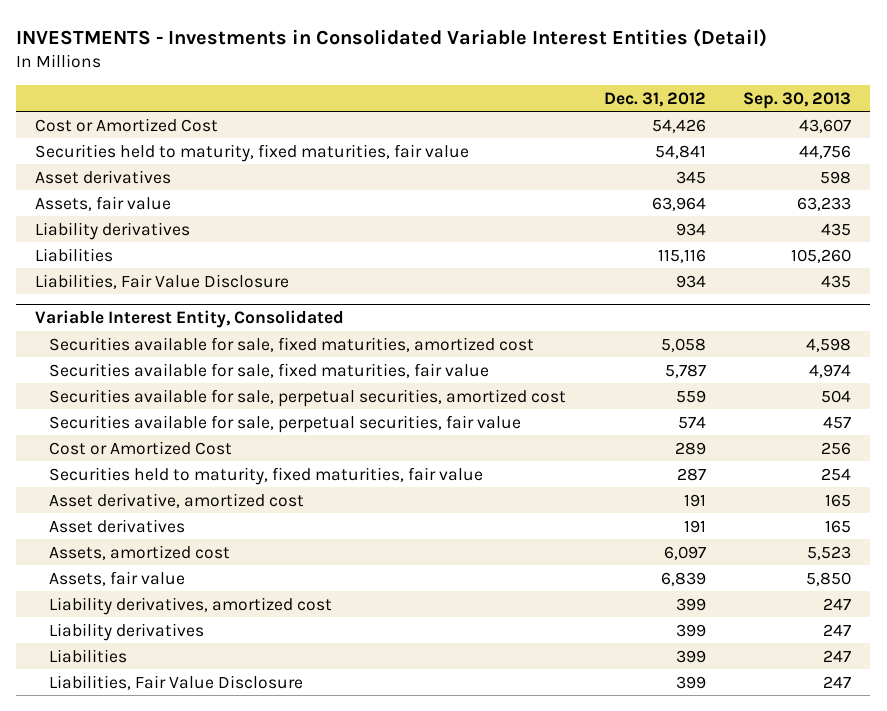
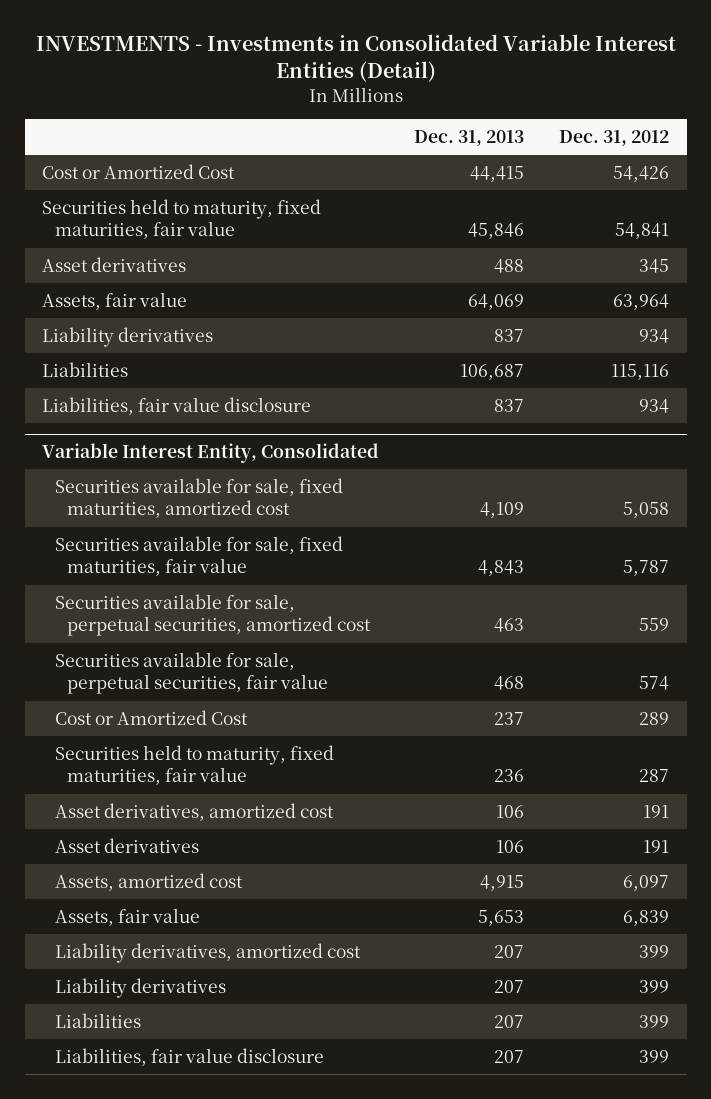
[743,91,852,109] Sep. 30, 2013 -> none
none -> [414,130,525,147] Dec. 31, 2013
[35,273,290,289] Liabilities, Fair Value Disclosure -> [42,396,312,415] Liabilities, fair value disclosure
[48,492,304,508] Asset derivative, amortized cost -> [54,802,334,821] Asset derivatives, amortized cost
[48,674,303,690] Liabilities, Fair Value Disclosure -> [54,1047,324,1066] Liabilities, fair value disclosure

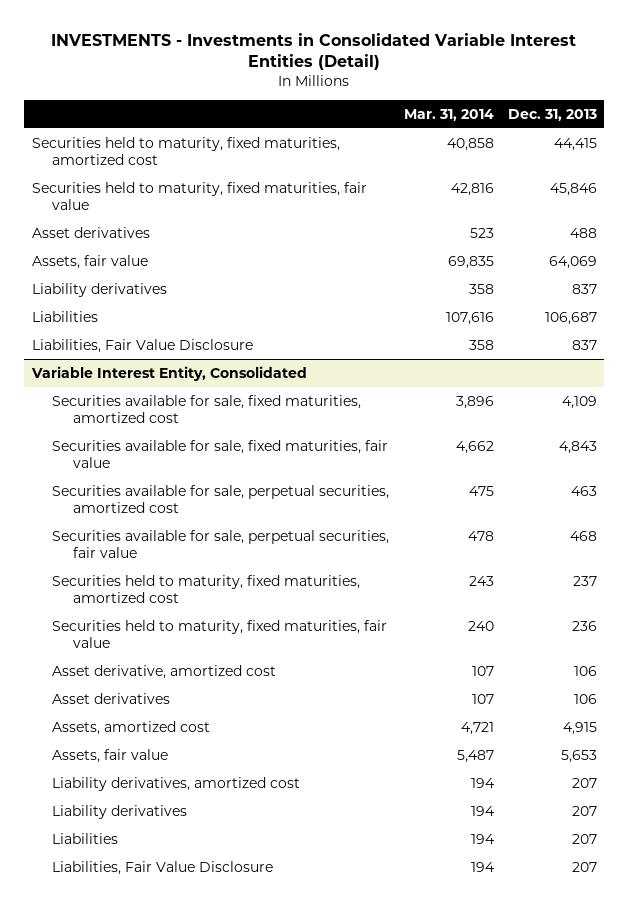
[559,130,670,147] Dec. 31, 2012 -> none
none -> [403,108,494,121] Mar. 31, 2014
[42,163,236,179] Cost or Amortized Cost -> [31,136,340,166] Securities held to maturity, fixed maturities, amortized cost
[42,396,312,415] Liabilities, fair value disclosure -> [31,338,253,353] Liabilities, Fair Value Disclosure
[54,709,248,725] Cost or Amortized Cost -> [52,574,361,604] Securities held to maturity, fixed maturities, amortized cost
[54,802,334,821] Asset derivatives, amortized cost -> [52,664,277,679] Asset derivative, amortized cost
[54,1047,324,1066] Liabilities, fair value disclosure -> [52,860,274,875] Liabilities, Fair Value Disclosure

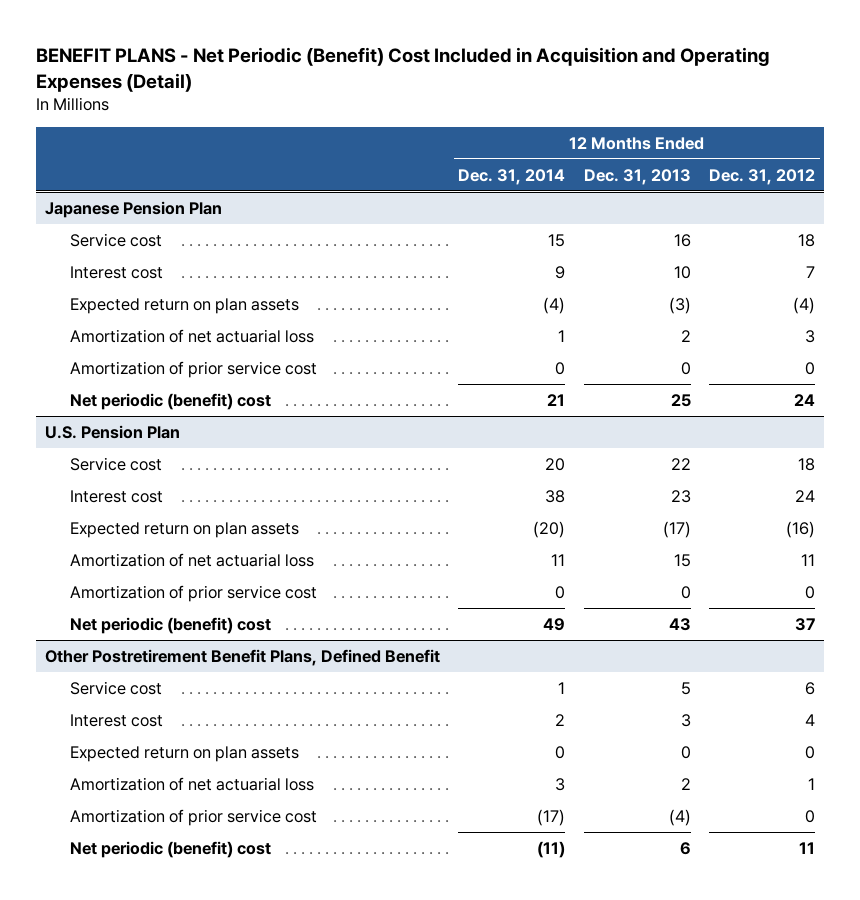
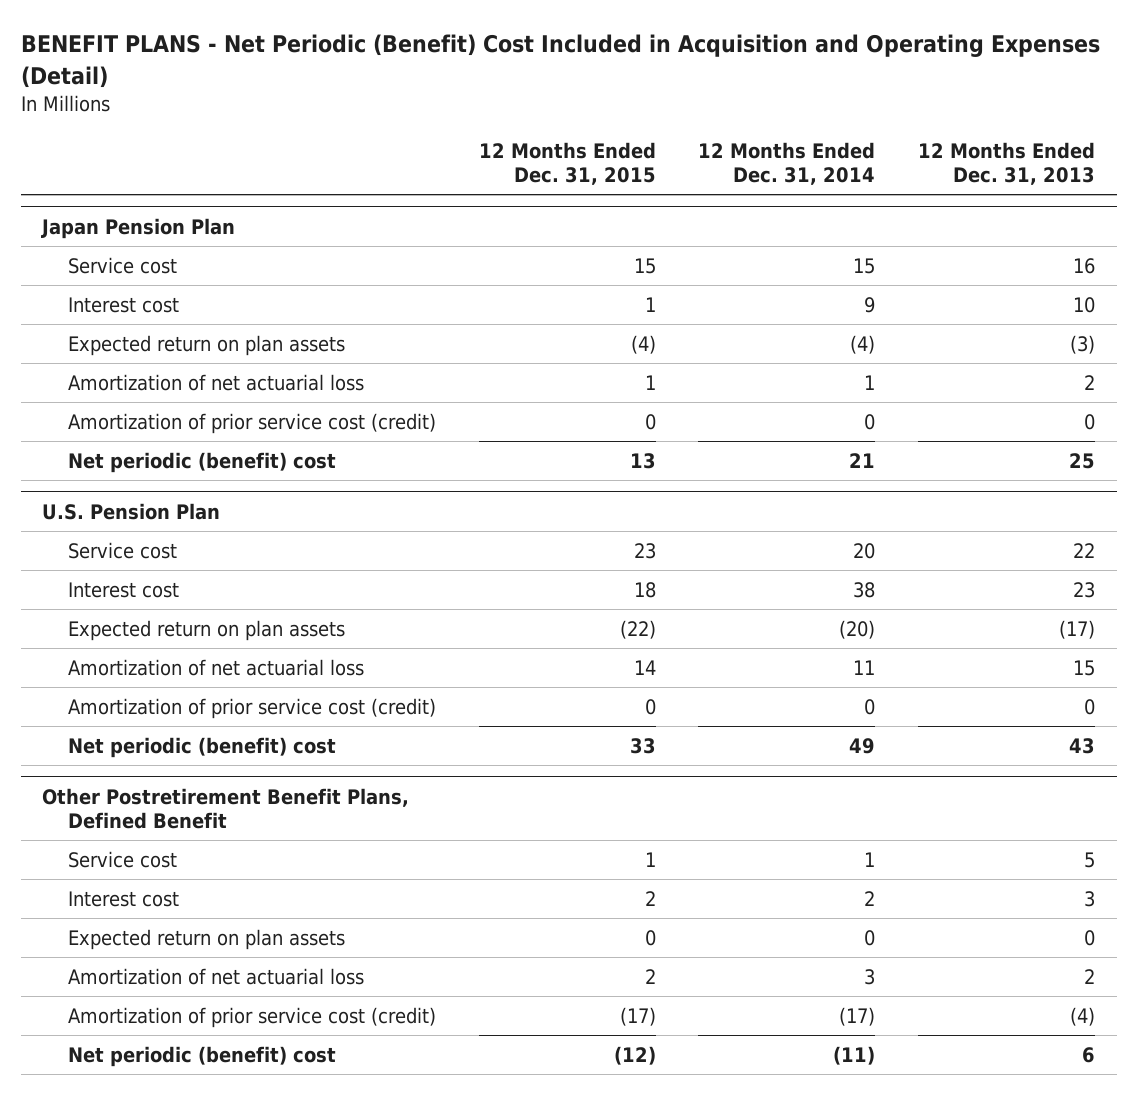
[709,168,816,185] Dec. 31, 2012 -> none
none -> [478,142,656,186] 12 Months Ended Dec. 31, 2015
[45,200,223,218] Japanese Pension Plan -> [41,217,236,239] Japan Pension Plan
[70,360,318,378] Amortization of prior service cost -> [67,413,436,435] Amortization of prior service cost (credit)
[70,584,318,602] Amortization of prior service cost -> [67,698,436,720] Amortization of prior service cost (credit)
[70,808,318,826] Amortization of prior service cost -> [67,1007,436,1029] Amortization of prior service cost (credit)

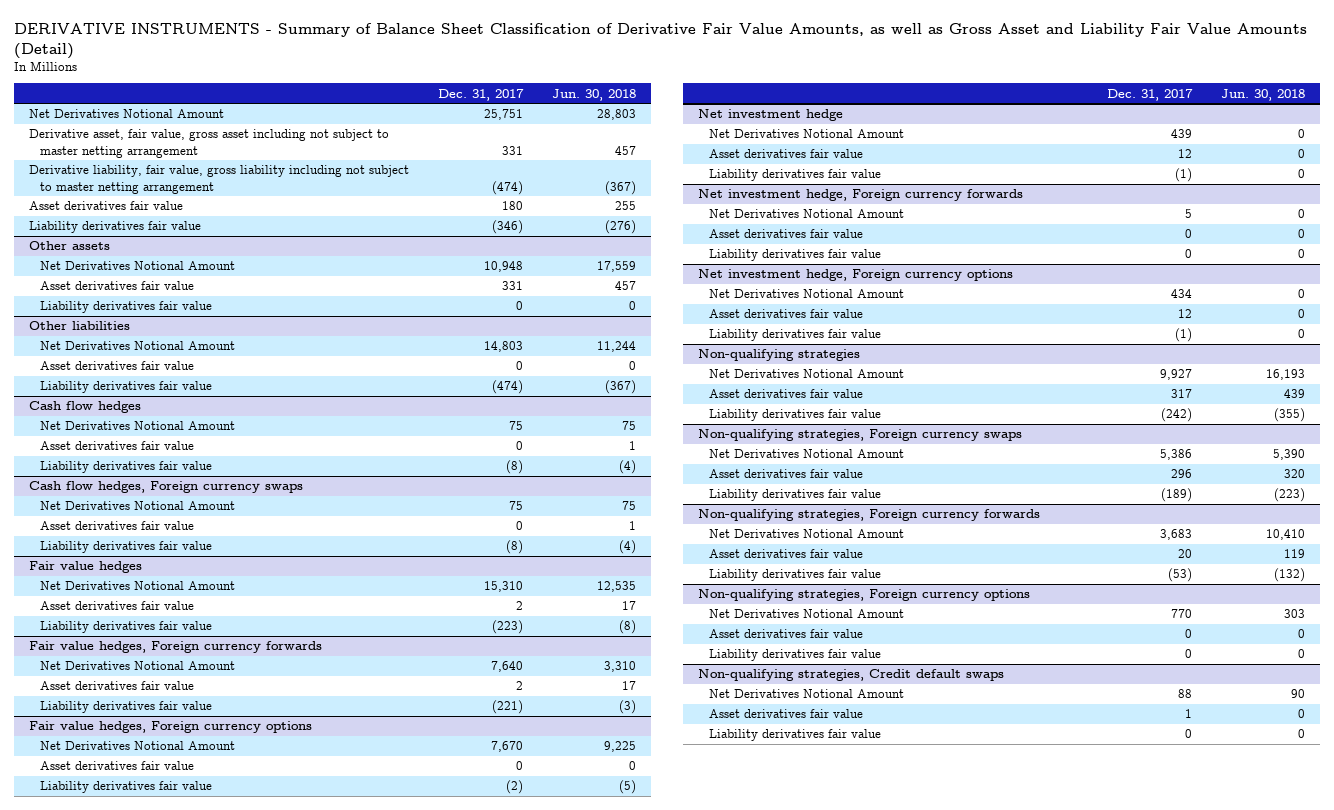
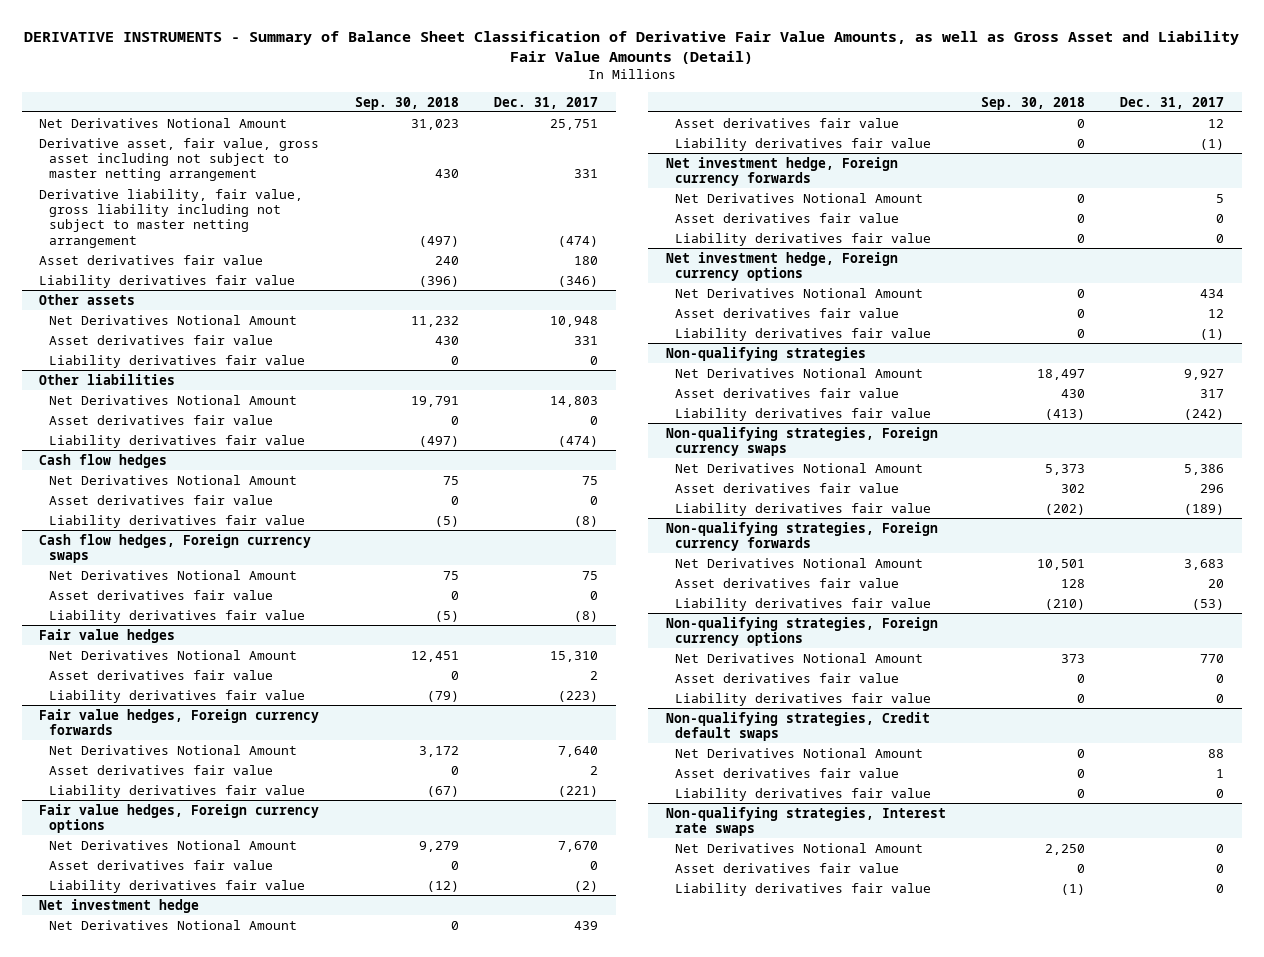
[552,88,637,101] Jun. 30, 2018 -> none
none -> [354,96,459,110] Sep. 30, 2018
none -> [665,806,946,836] Non-qualifying strategies, Interest rate swaps
none -> [675,842,924,853] Net Derivatives Notional Amount
none -> [675,862,900,873] Asset derivatives fair value
none -> [675,882,932,896] Liability derivatives fair value

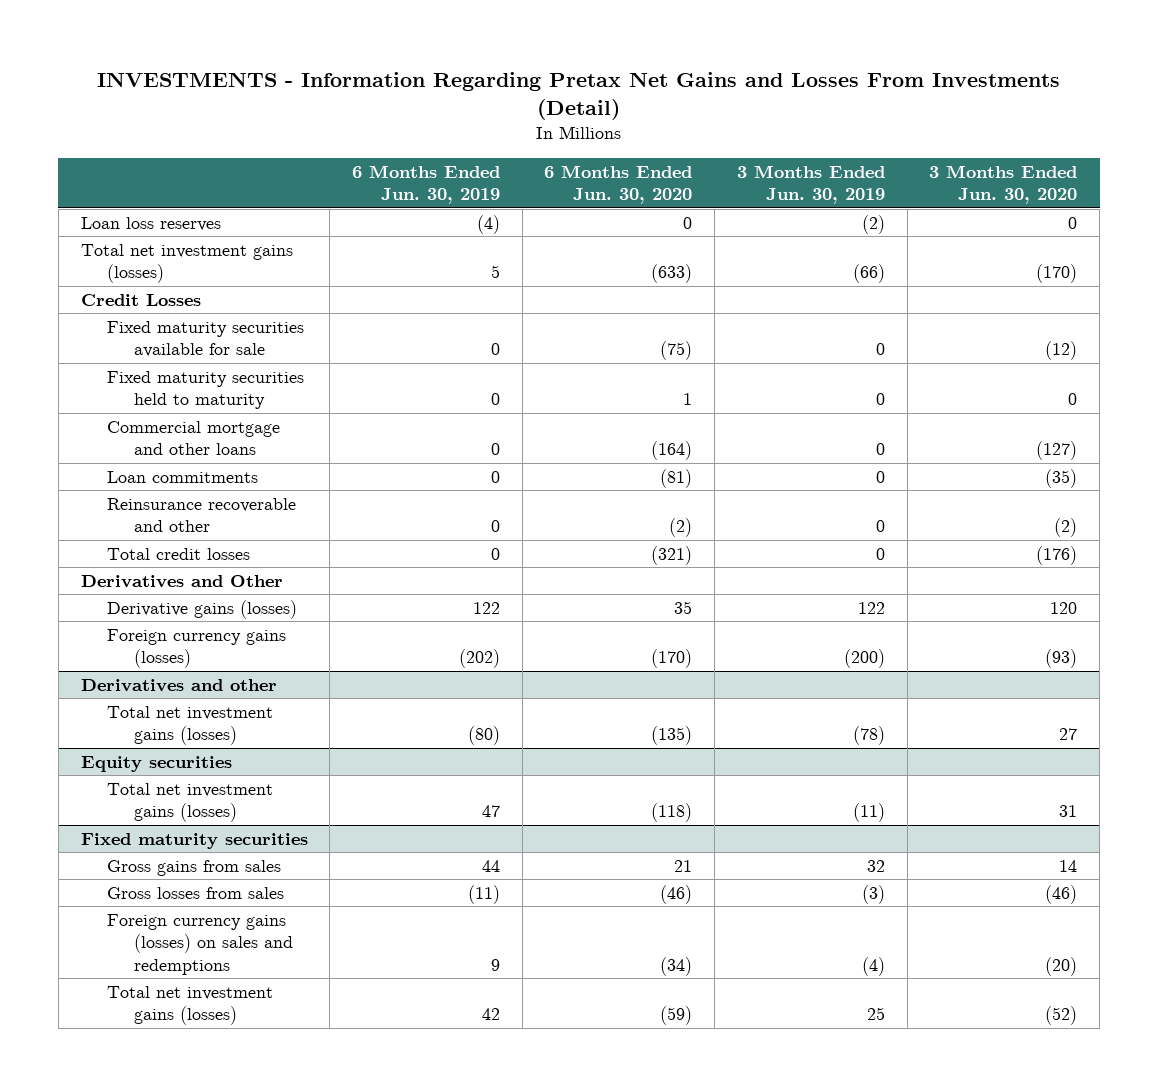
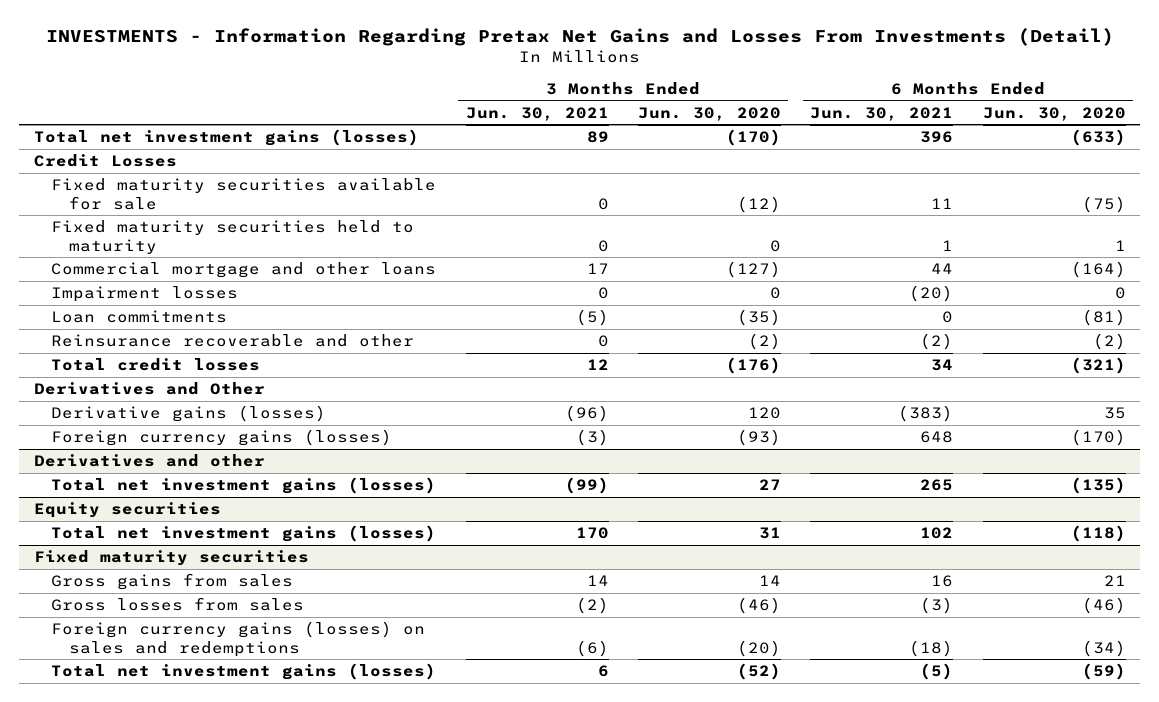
[351,164,500,205] 6 Months Ended Jun. 30, 2019 -> none
[736,164,885,205] 3 Months Ended Jun. 30, 2019 -> none
none -> [465,106,609,121] Jun. 30, 2021
none -> [810,106,954,121] Jun. 30, 2021
[80,217,221,232] Loan loss reserves -> none
none -> [51,286,239,303] Impairment losses

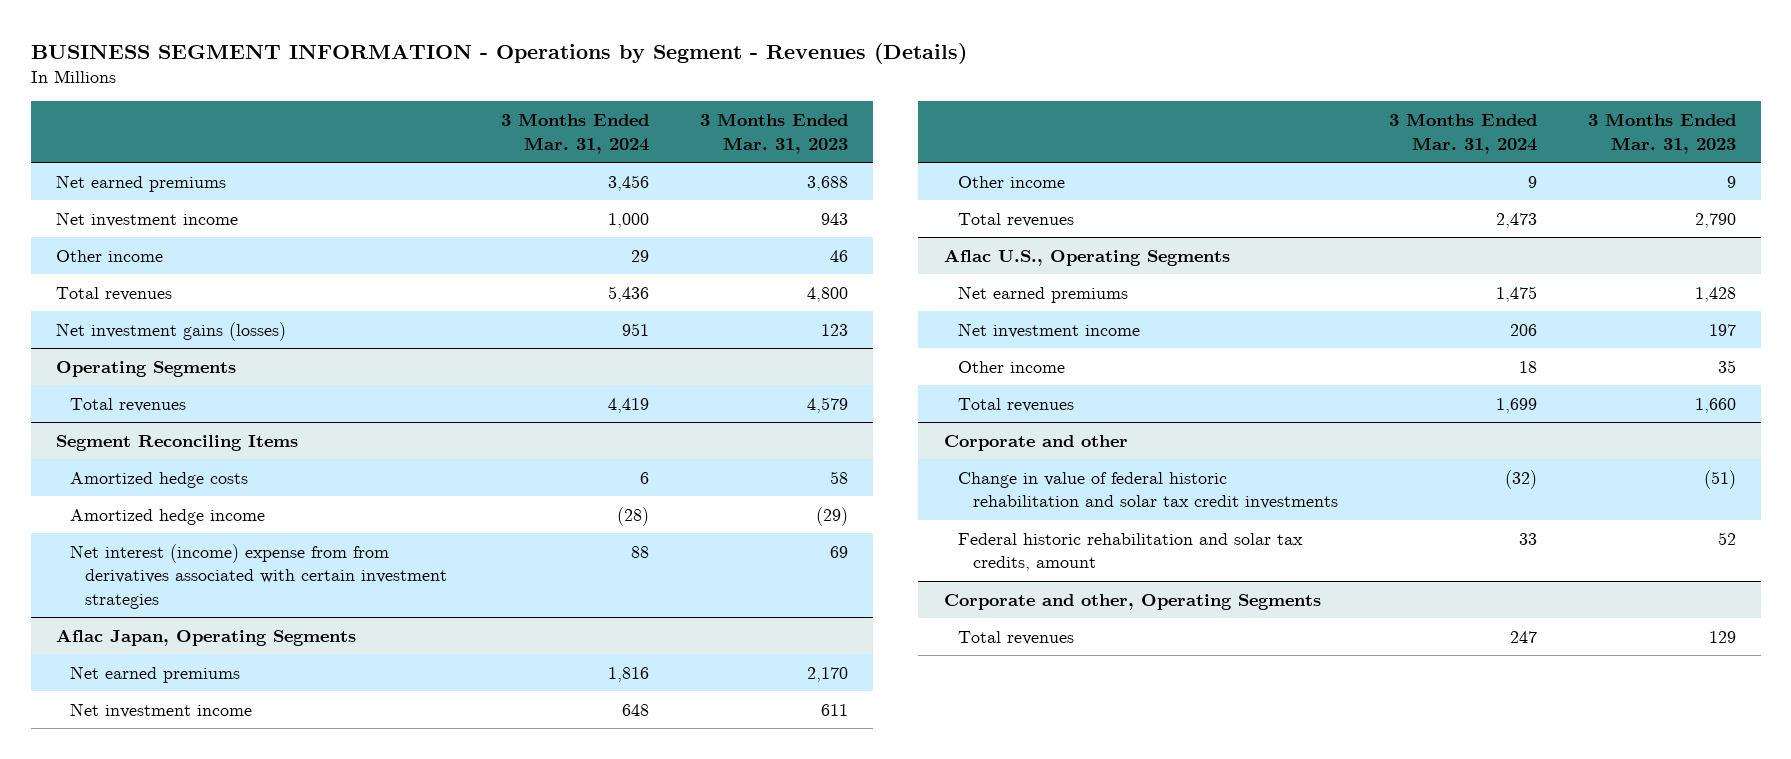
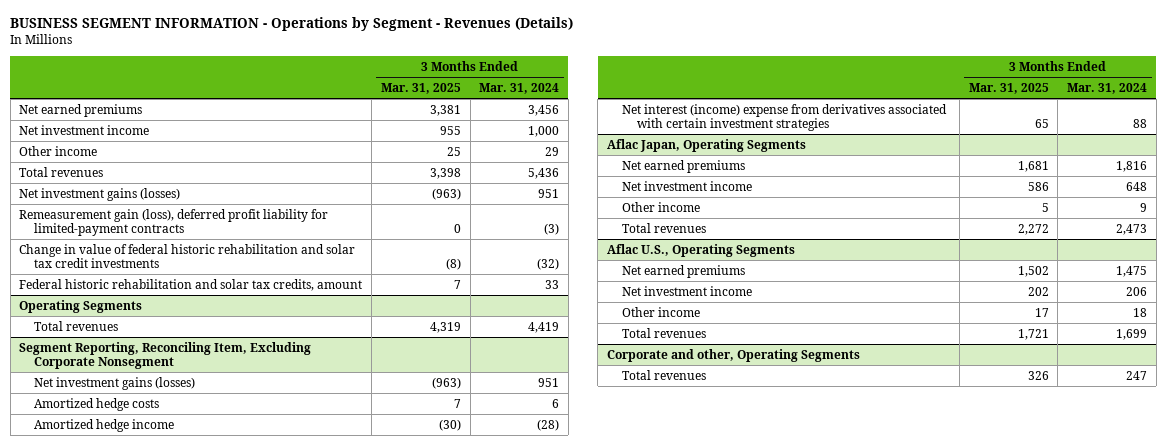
[699,113,848,154] 3 Months Ended Mar. 31, 2023 -> none
none -> [380,82,461,94] Mar. 31, 2025
none -> [19,208,329,236] Remeasurement gain (loss), deferred profit liability for limited-payment contracts
none -> [19,243,356,268] Change in value of federal historic rehabilitation and solar tax credit investments
none -> [19,278,363,291] Federal historic rehabilitation and solar tax credits, amount
[55,434,298,451] Segment Reconciling Items -> [19,341,312,369] Segment Reporting, Reconciling Item, Excluding Corporate Nonsegment
none -> [34,376,196,390] Net investment gains (losses)
[70,543,448,610] Net interest (income) expense from from derivatives associated with certain investment strategies -> [621,103,947,131] Net interest (income) expense from derivatives associated with certain investment strategies
[943,434,1128,451] Corporate and other -> none
[958,471,1339,510] Change in value of federal historic rehabilitation and solar tax credit investments -> none
[958,532,1304,572] Federal historic rehabilitation and solar tax credits, amount -> none

